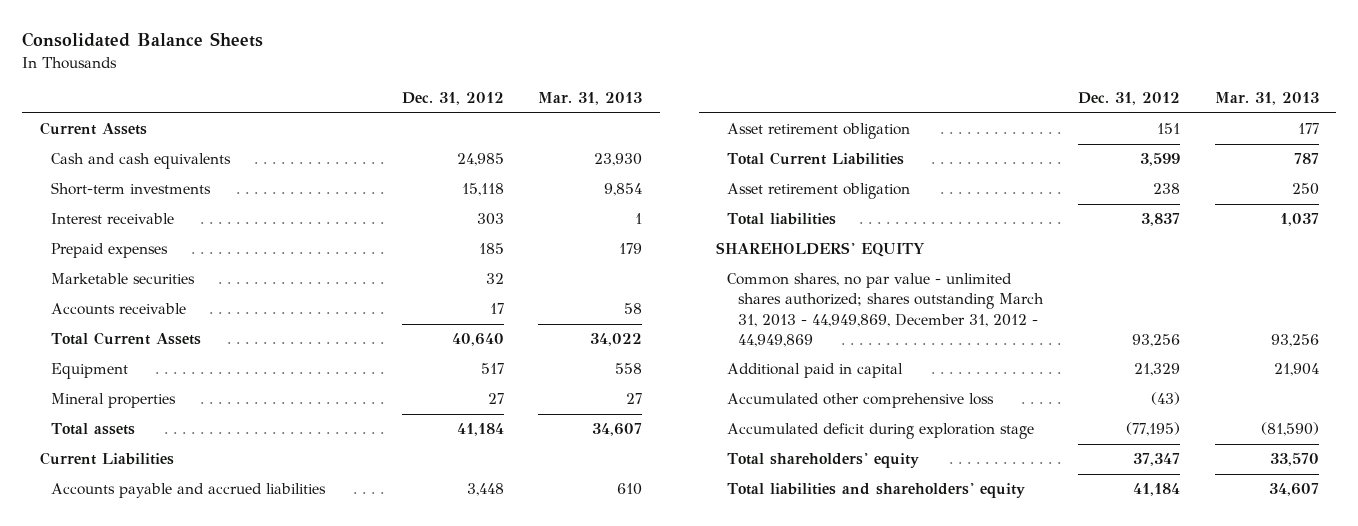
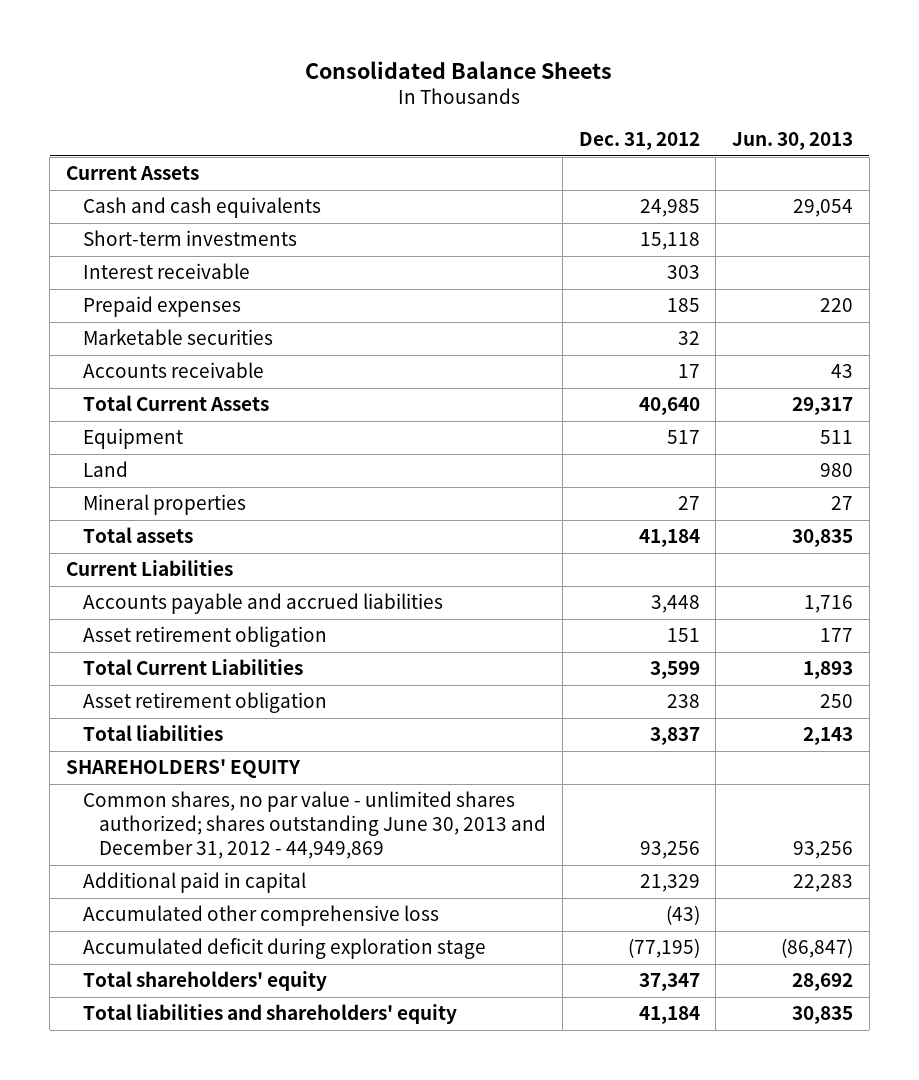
[538,92,643,106] Mar. 31, 2013 -> none
none -> [731,132,853,151] Jun. 30, 2013
none -> [82,461,128,478] Land
[727,273,1045,347] Common shares, no par value - unlimited shares authorized; shares outstanding March 31, 2013 - 44,949,869, December 31, 2012 - 44,949,869 -> [82,791,547,860] Common shares, no par value - unlimited shares authorized; shares outstanding June 30, 2013 and December 31, 2012 - 44,949,869

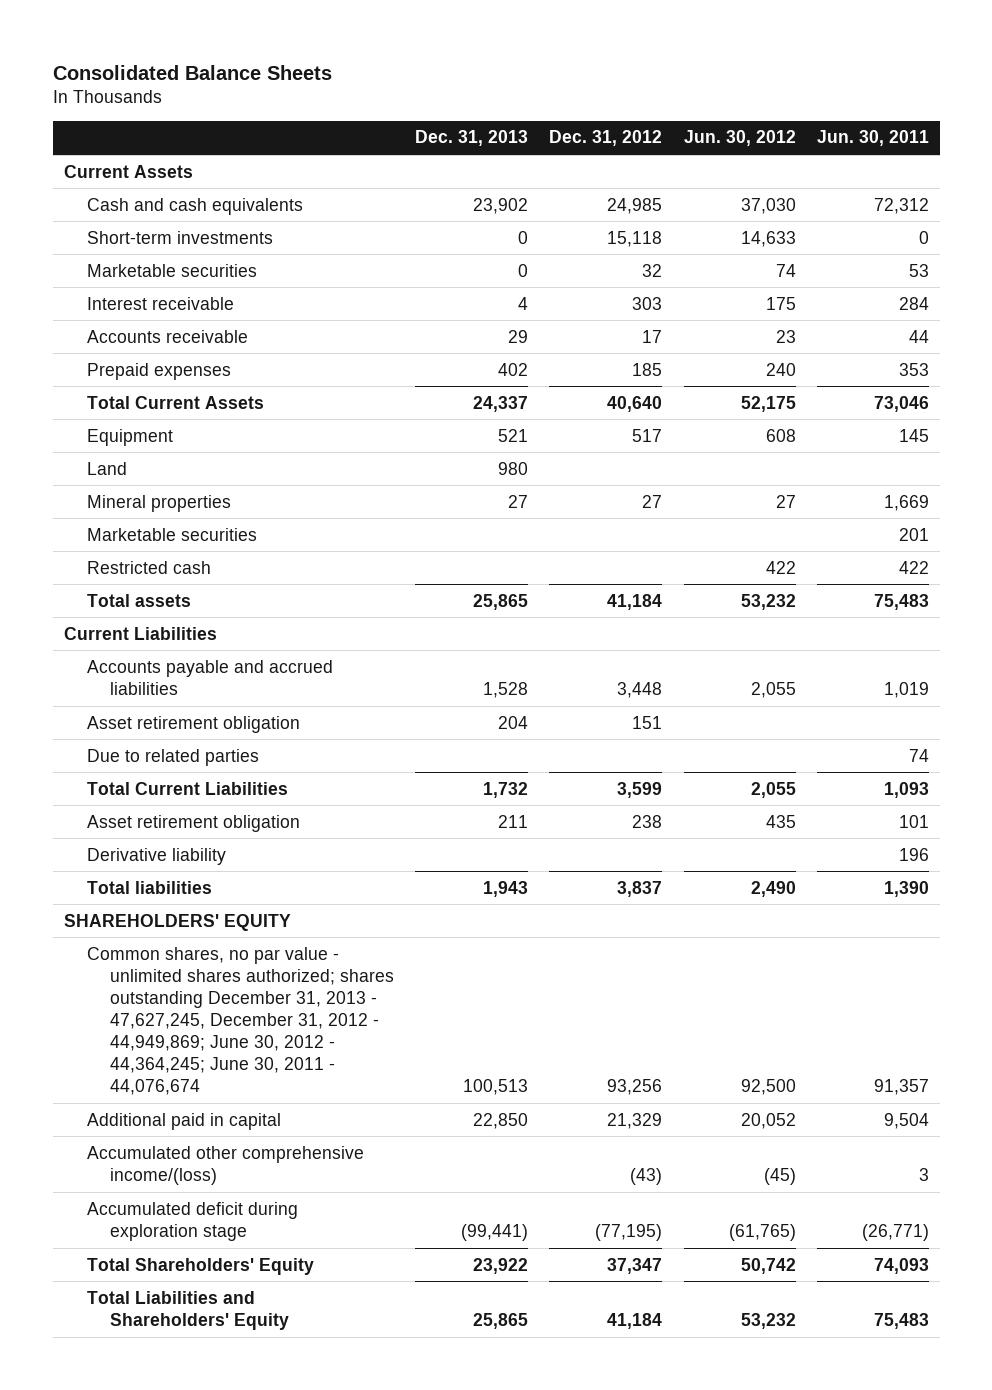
[731,132,853,151] Jun. 30, 2013 -> none
none -> [414,130,528,147] Dec. 31, 2013
none -> [683,130,796,147] Jun. 30, 2012
none -> [816,130,929,147] Jun. 30, 2011
[82,263,250,280] Interest receivable -> [86,296,234,310] Interest receivable
[82,296,241,318] Prepaid expenses -> [86,362,231,380] Prepaid expenses
none -> [86,527,257,541] Marketable securities
none -> [86,560,211,574] Restricted cash
none -> [86,748,259,766] Due to related parties
none -> [86,847,226,865] Derivative liability
[82,791,547,860] Common shares, no par value - unlimited shares authorized; shares outstanding June 30, 2013 and December 31, 2012 - 44,949,869 -> [86,946,394,1096] Common shares, no par value - unlimited shares authorized; shares outstanding December 31, 2013 - 47,627,245, December 31, 2012 - 44,949,869; June 30, 2012 - 44,364,245; June 30, 2011 - 44,076,674
[82,905,439,927] Accumulated other comprehensive loss -> [86,1145,364,1185] Accumulated other comprehensive income/(loss)
[82,971,327,992] Total shareholders' equity -> [86,1257,314,1275] Total Shareholders' Equity
[82,1004,457,1025] Total liabilities and shareholders' equity -> [86,1290,289,1330] Total Liabilities and Shareholders' Equity

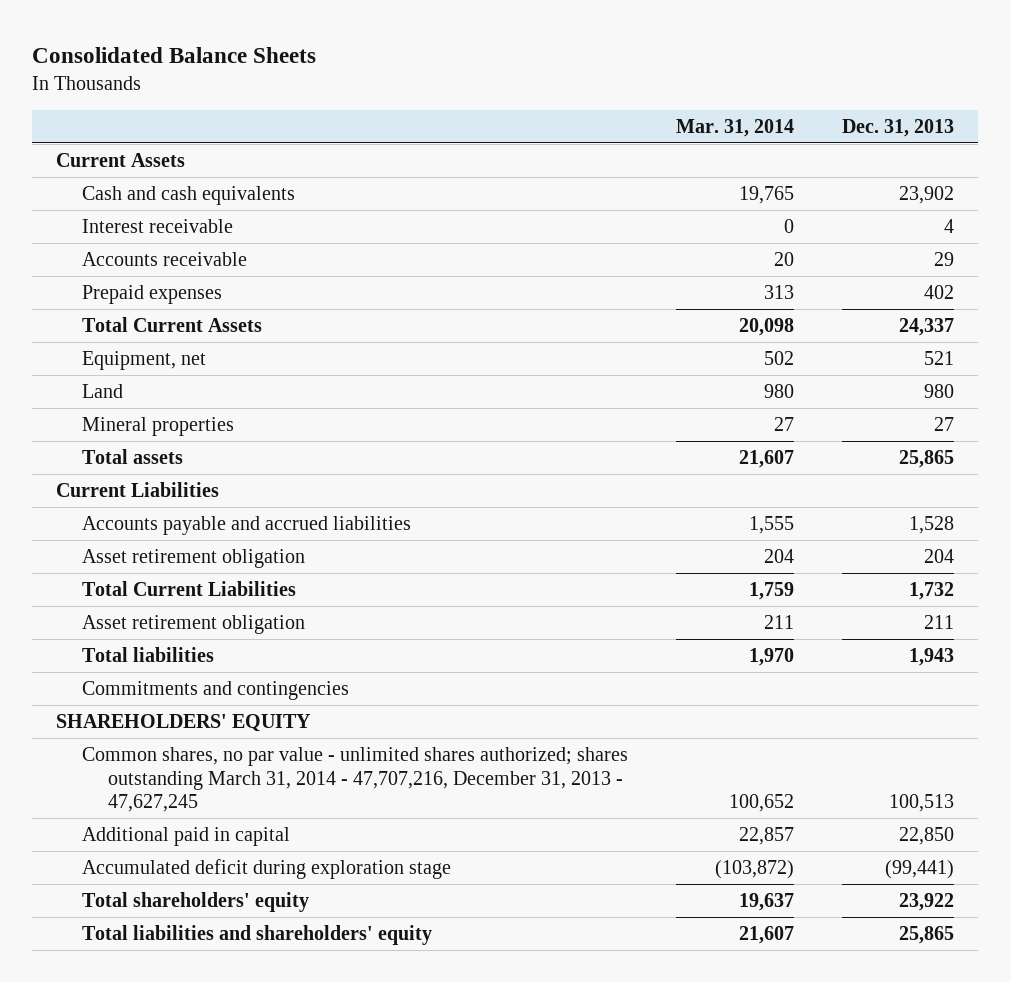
[549,130,663,147] Dec. 31, 2012 -> none
[683,130,796,147] Jun. 30, 2012 -> none
[816,130,929,147] Jun. 30, 2011 -> none
none -> [676,118,795,137] Mar. 31, 2014
[86,230,273,244] Short-term investments -> none
[86,263,257,277] Marketable securities -> none
[86,428,173,446] Equipment -> [82,351,207,371] Equipment, net
[86,527,257,541] Marketable securities -> none
[86,560,211,574] Restricted cash -> none
[86,748,259,766] Due to related parties -> none
[86,847,226,865] Derivative liability -> none
none -> [82,681,350,701] Commitments and contingencies
[86,946,394,1096] Common shares, no par value - unlimited shares authorized; shares outstanding December 31, 2013 - 47,627,245, December 31, 2012 - 44,949,869; June 30, 2012 - 44,364,245; June 30, 2011 - 44,076,674 -> [82,747,629,813] Common shares, no par value - unlimited shares authorized; shares outstanding March 31, 2014 - 47,707,216, December 31, 2013 - 47,627,245
[86,1145,364,1185] Accumulated other comprehensive income/(loss) -> none
[86,1257,314,1275] Total Shareholders' Equity -> [82,892,310,913] Total shareholders' equity
[86,1290,289,1330] Total Liabilities and Shareholders' Equity -> [82,925,433,946] Total liabilities and shareholders' equity

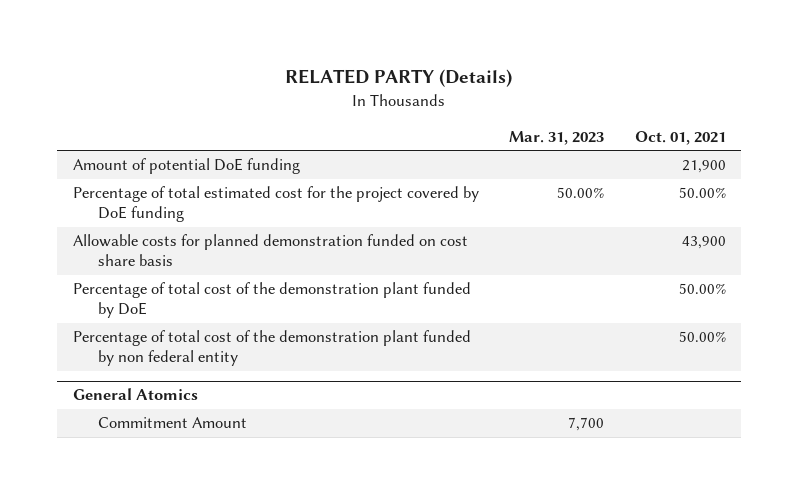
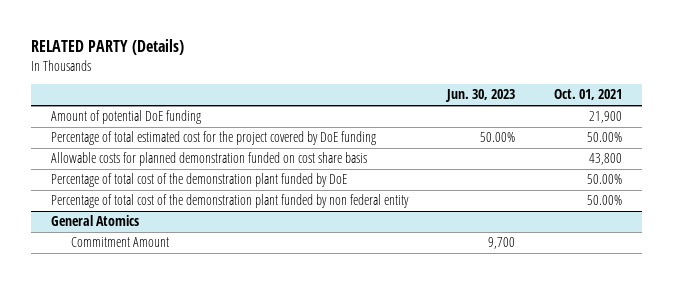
[509,130,605,145] Mar. 31, 2023 -> none
none -> [445,89,516,103] Jun. 30, 2023
[682,236,727,250] 43,900 -> [589,153,623,166] 43,800

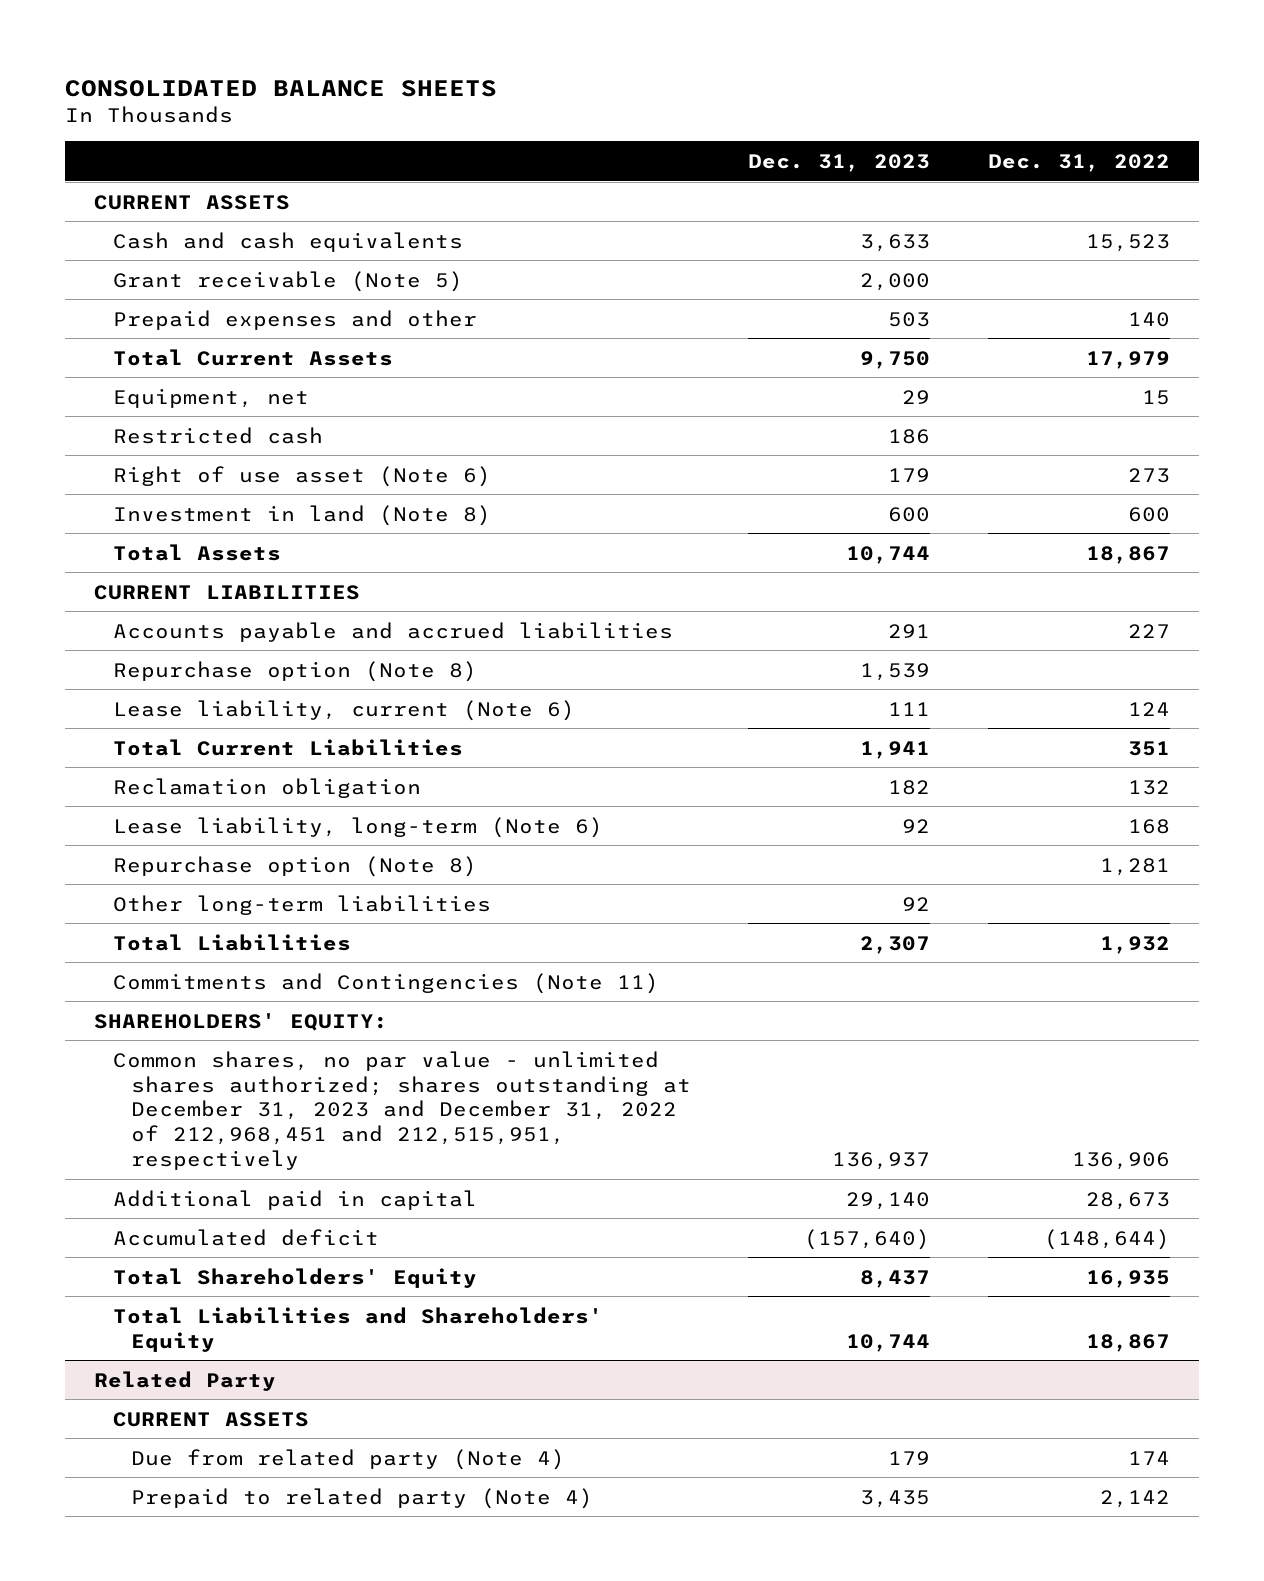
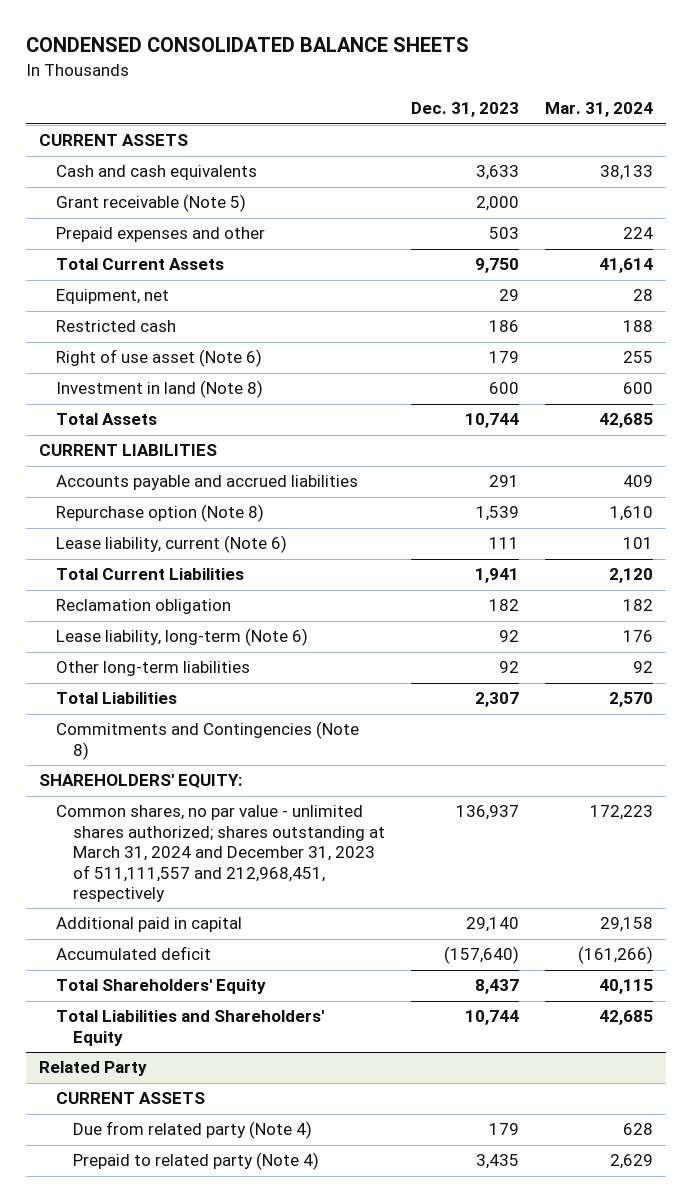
[65,79,498,97] CONSOLIDATED BALANCE SHEETS -> [25,37,469,53] CONDENSED CONSOLIDATED BALANCE SHEETS
[987,153,1170,172] Dec. 31, 2022 -> none
none -> [544,102,653,118] Mar. 31, 2024
[112,855,477,877] Repurchase option (Note 8) -> none
[112,972,659,994] Commitments and Contingencies (Note 11) -> [55,721,359,760] Commitments and Contingencies (Note 8)
[112,1050,691,1171] Common shares, no par value - unlimited shares authorized; shares outstanding at December 31, 2023 and December 31, 2022 of 212,968,451 and 212,515,951, respectively -> [55,805,386,902] Common shares, no par value - unlimited shares authorized; shares outstanding at March 31, 2024 and December 31, 2023 of 511,111,557 and 212,968,451, respectively

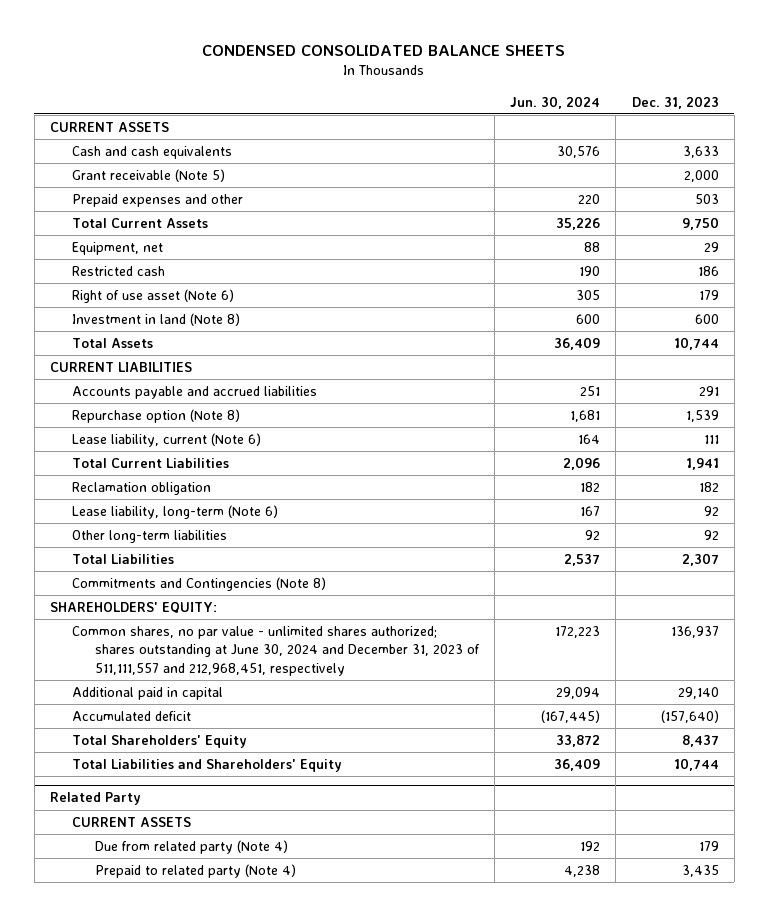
[544,102,653,118] Mar. 31, 2024 -> none
none -> [510,95,601,109] Jun. 30, 2024
[55,805,386,902] Common shares, no par value - unlimited shares authorized; shares outstanding at March 31, 2024 and December 31, 2023 of 511,111,557 and 212,968,451, respectively -> [72,626,480,676] Common shares, no par value - unlimited shares authorized; shares outstanding at June 30, 2024 and December 31, 2023 of 511,111,557 and 212,968,451, respectively

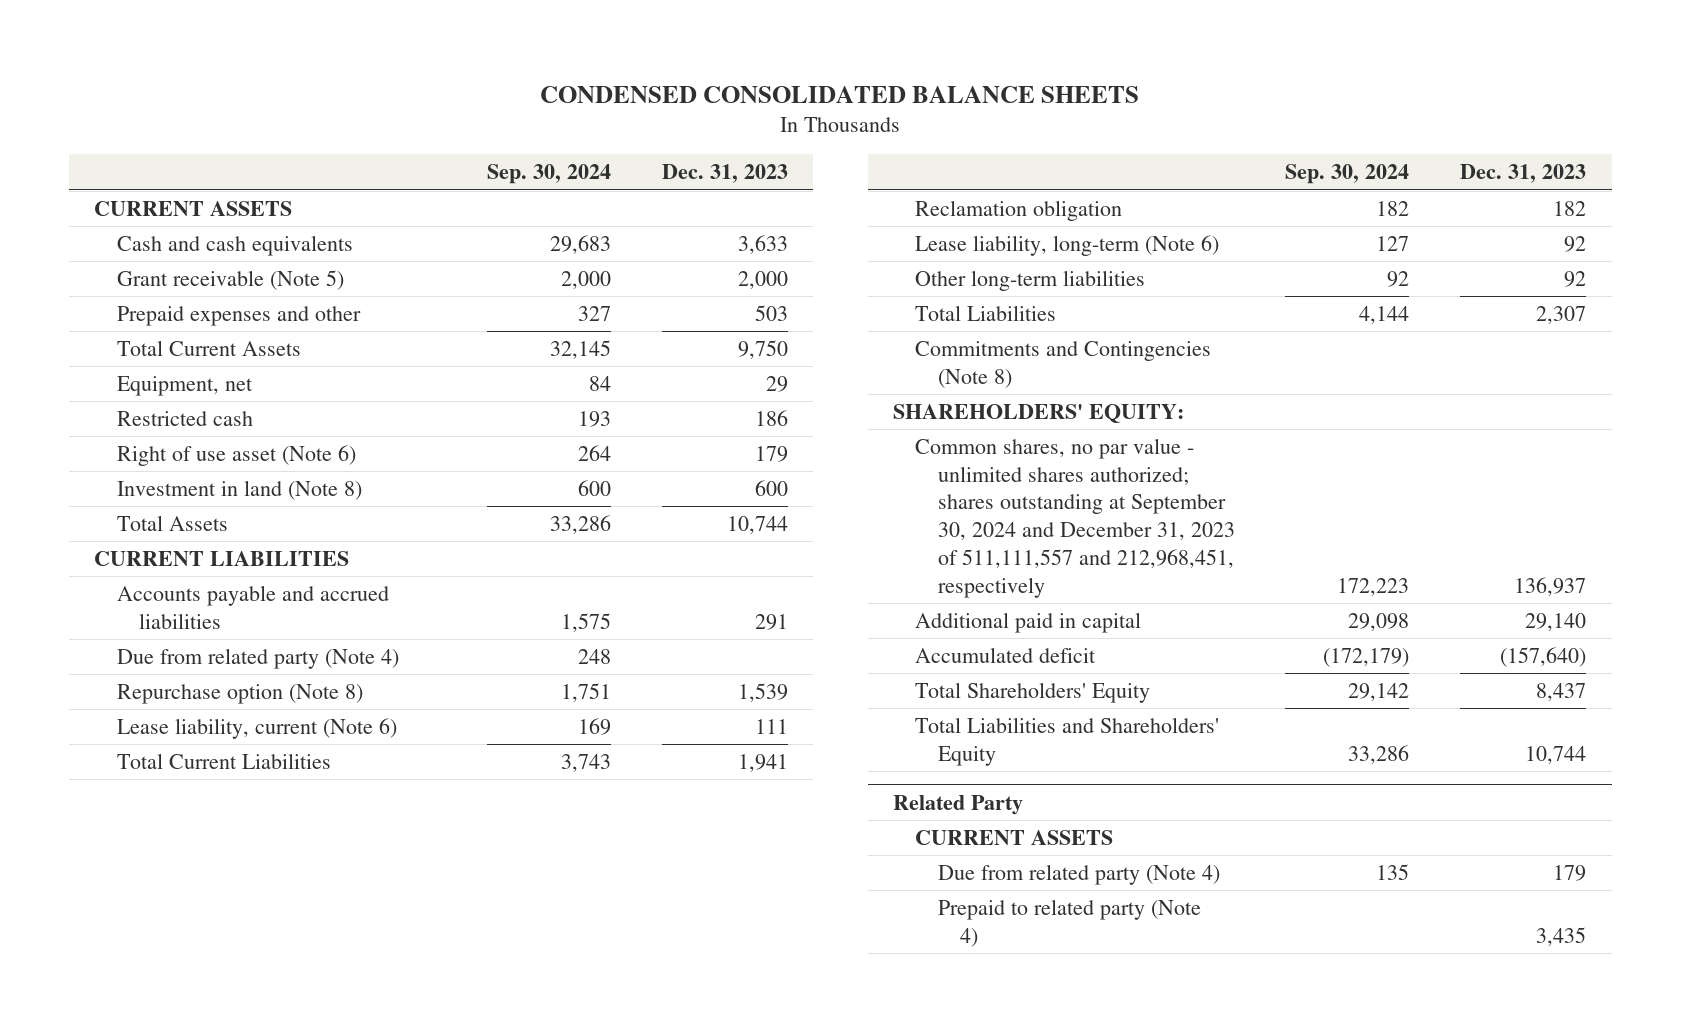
[510,95,601,109] Jun. 30, 2024 -> none
none -> [486,164,611,185] Sep. 30, 2024
none -> [116,647,399,669] Due from related party (Note 4)
[72,626,480,676] Common shares, no par value - unlimited shares authorized; shares outstanding at June 30, 2024 and December 31, 2023 of 511,111,557 and 212,968,451, respectively -> [915,437,1235,598] Common shares, no par value - unlimited shares authorized; shares outstanding at September 30, 2024 and December 31, 2023 of 511,111,557 and 212,968,451, respectively

